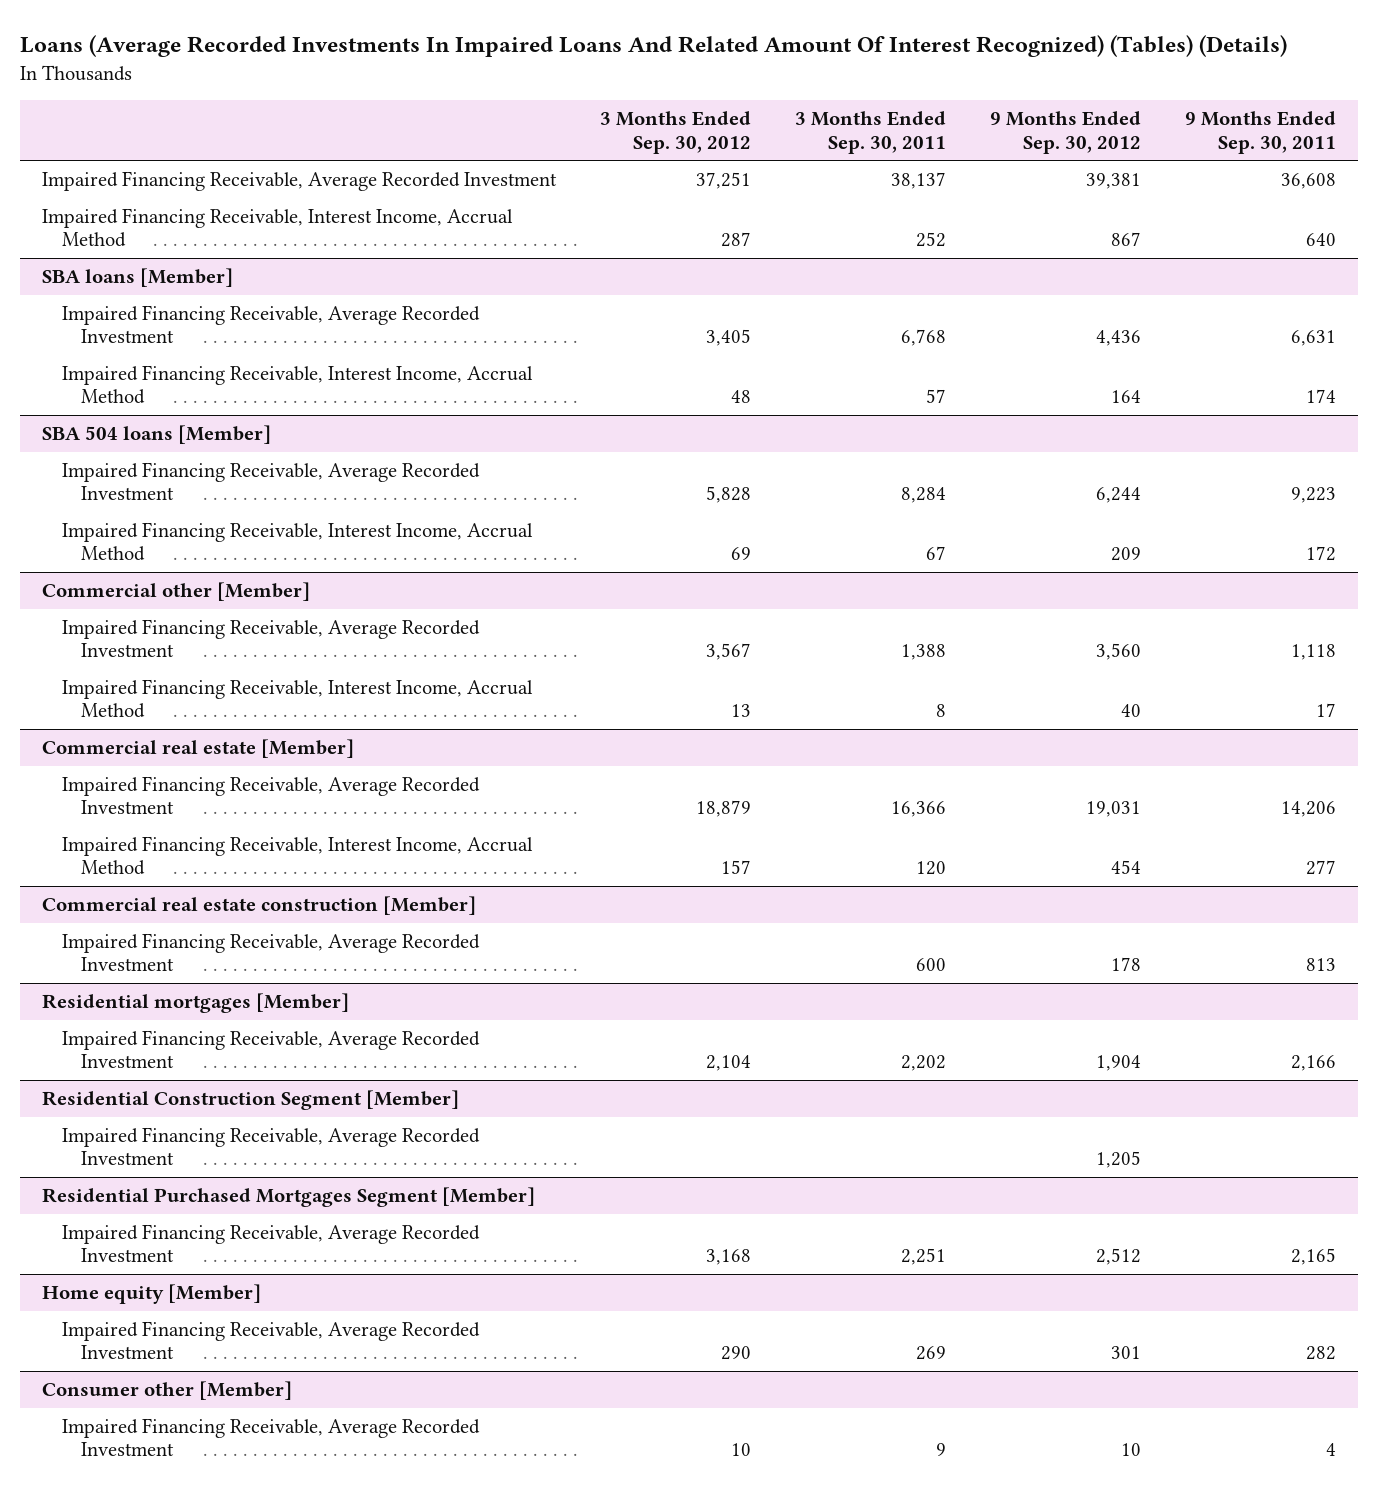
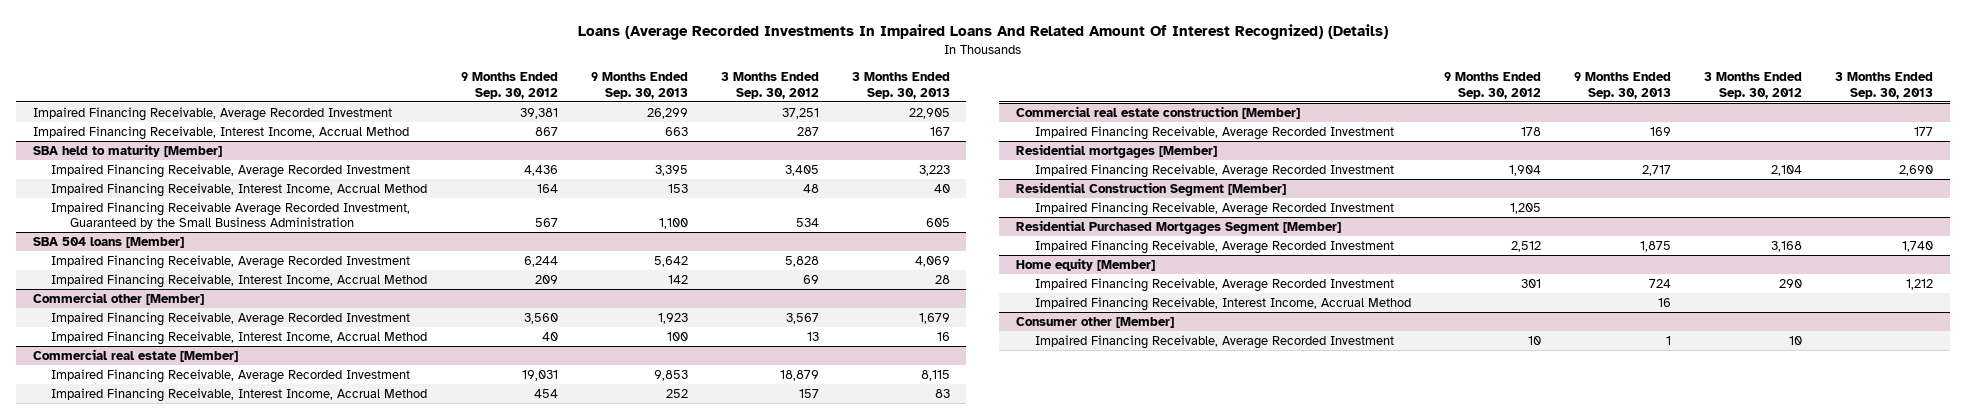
[20,35,1288,58] Loans (Average Recorded Investments In Impaired Loans And Related Amount Of Interest Recognized) (Tables) (Details) -> [577,24,1388,41] Loans (Average Recorded Investments In Impaired Loans And Related Amount Of Interest Recognized) (Details)
[795,111,947,154] 3 Months Ended Sep. 30, 2011 -> none
[1184,111,1336,154] 9 Months Ended Sep. 30, 2011 -> none
none -> [590,72,688,99] 9 Months Ended Sep. 30, 2013
none -> [851,72,950,99] 3 Months Ended Sep. 30, 2013
[42,267,234,287] SBA loans [Member] -> none
none -> [32,143,222,157] SBA held to maturity [Member]
none -> [51,201,411,230] Impaired Financing Receivable Average Recorded Investment, Guaranteed by the Small Business Administration
none -> [1034,296,1411,311] Impaired Financing Receivable, Interest Income, Accrual Method

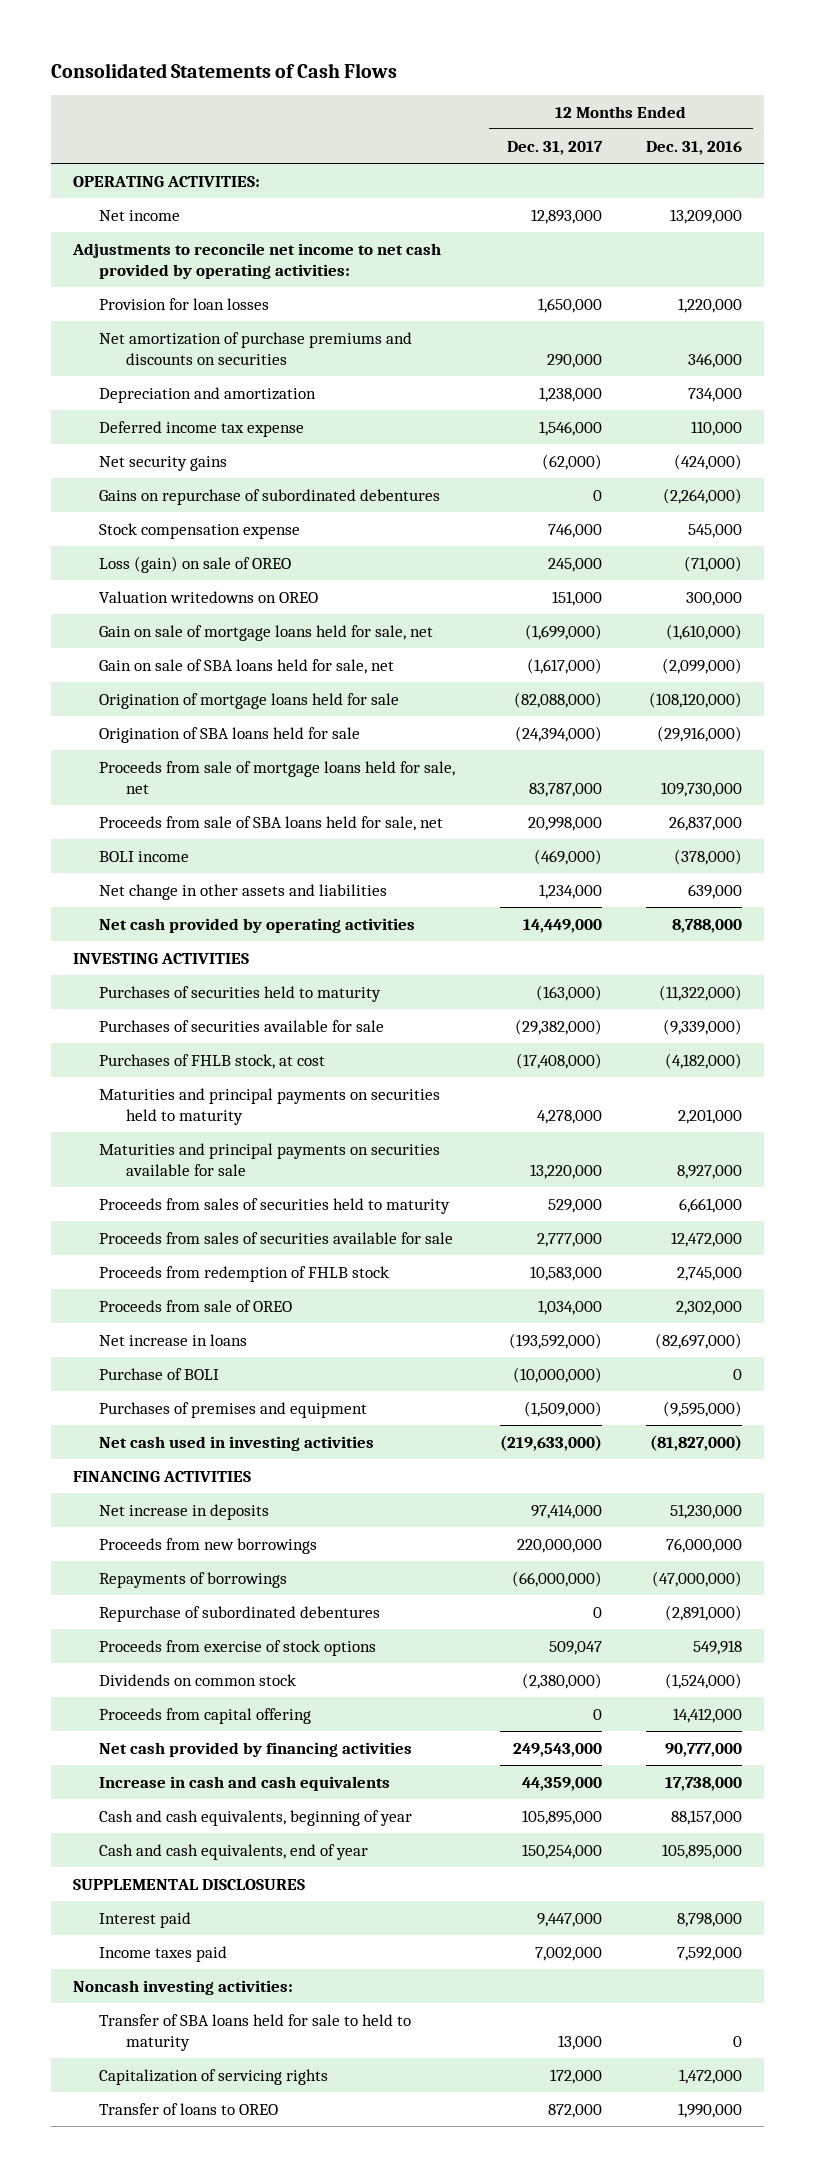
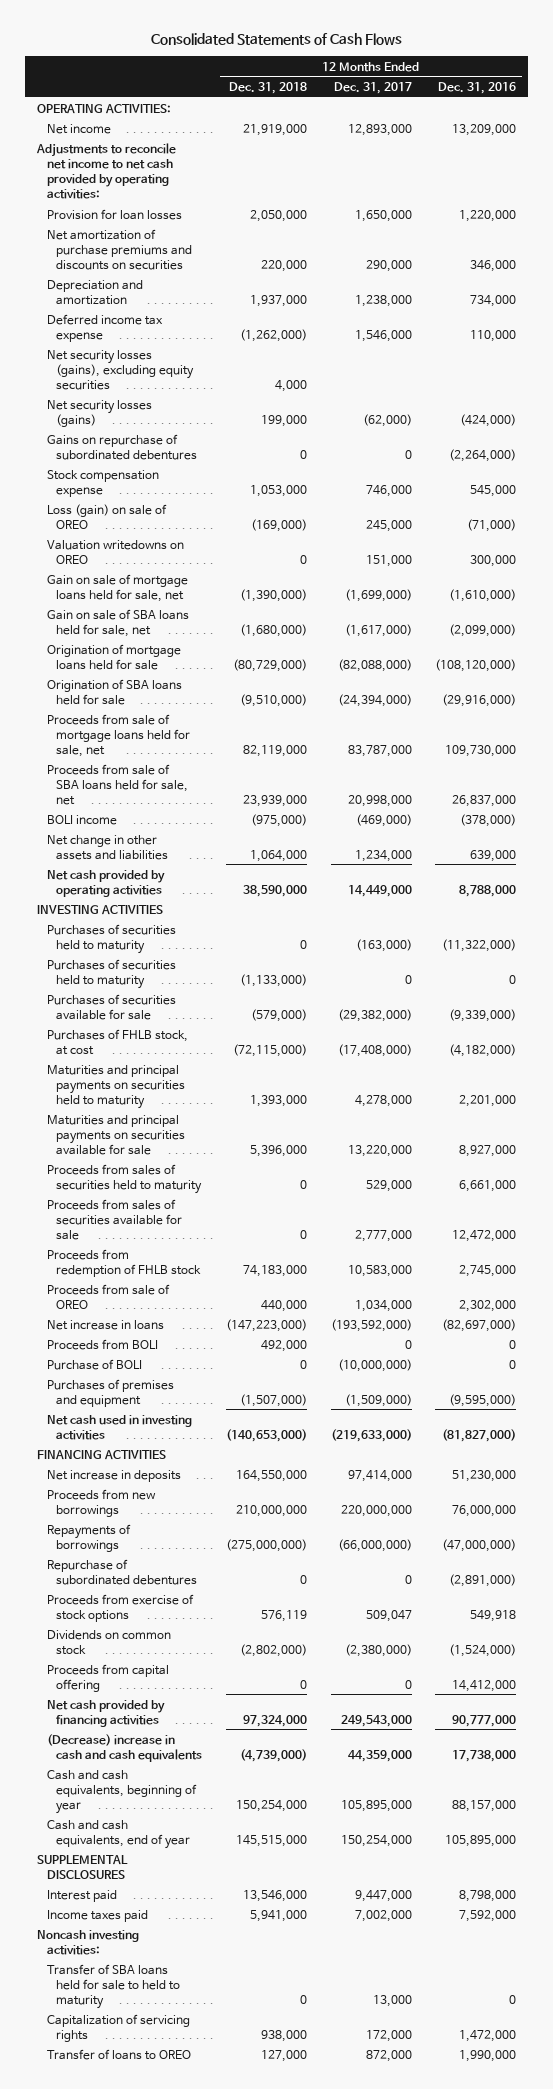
none -> [228,81,307,94] Dec. 31, 2018
none -> [46,349,195,390] Net security losses (gains), excluding equity securities
[99,455,228,471] Net security gains -> [46,399,152,427] Net security losses (gains)
none -> [46,958,176,989] Purchases of securities held to maturity
none -> [46,1338,158,1350] Proceeds from BOLI
[99,1775,391,1791] Increase in cash and cash equivalents -> [46,1733,203,1762] (Decrease) increase in cash and cash equivalents

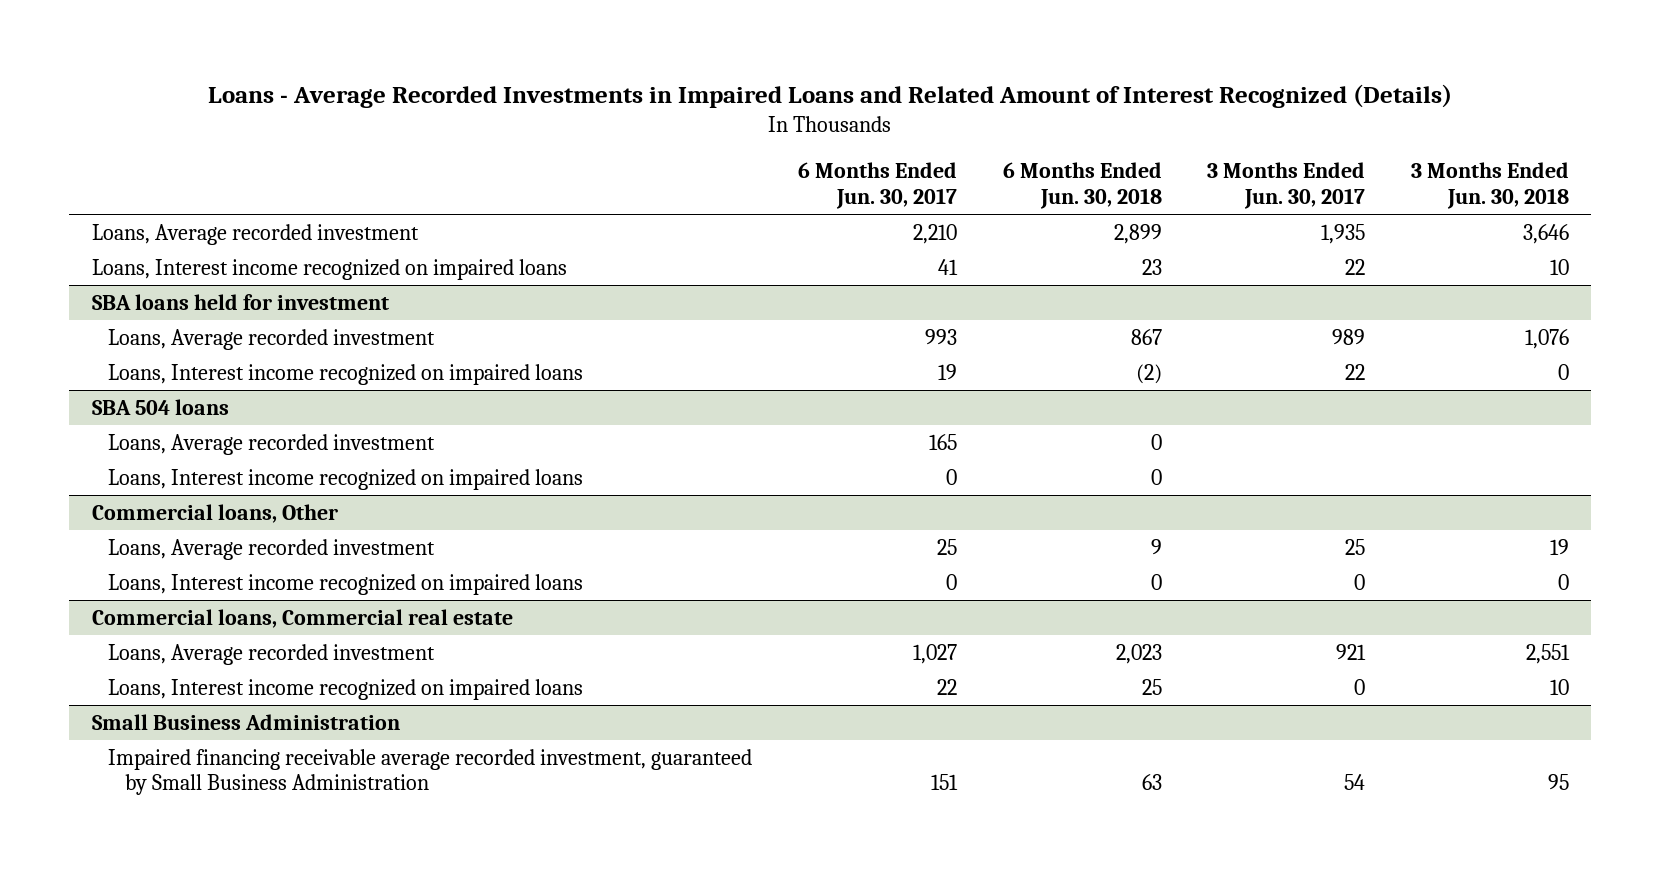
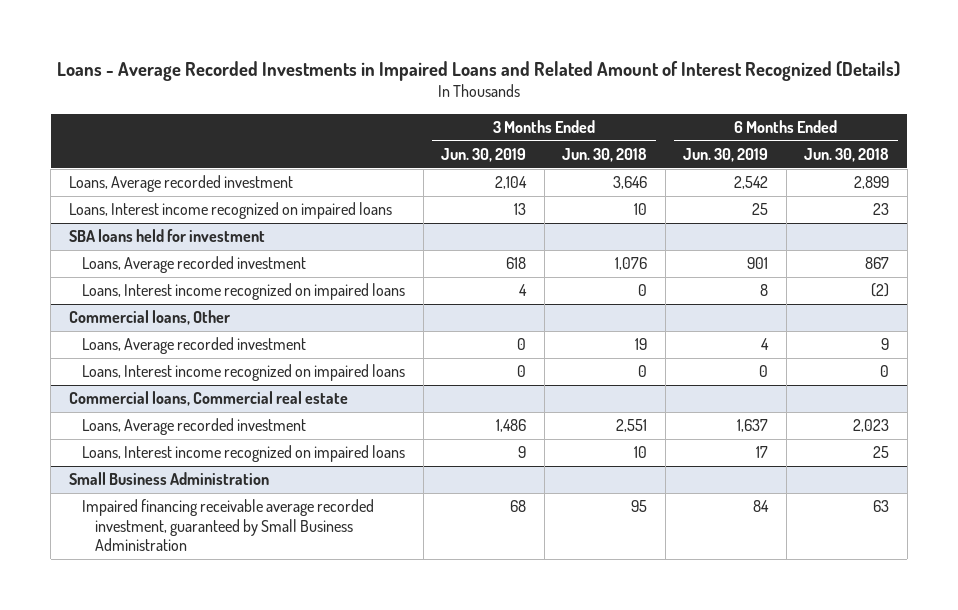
[797,162,957,209] 6 Months Ended Jun. 30, 2017 -> none
[1207,162,1366,209] 3 Months Ended Jun. 30, 2017 -> none
none -> [441,148,527,163] Jun. 30, 2019
none -> [683,148,769,163] Jun. 30, 2019
[91,399,229,416] SBA 504 loans -> none
[108,434,436,456] Loans, Average recorded investment -> none
[108,469,584,491] Loans, Interest income recognized on impaired loans -> none

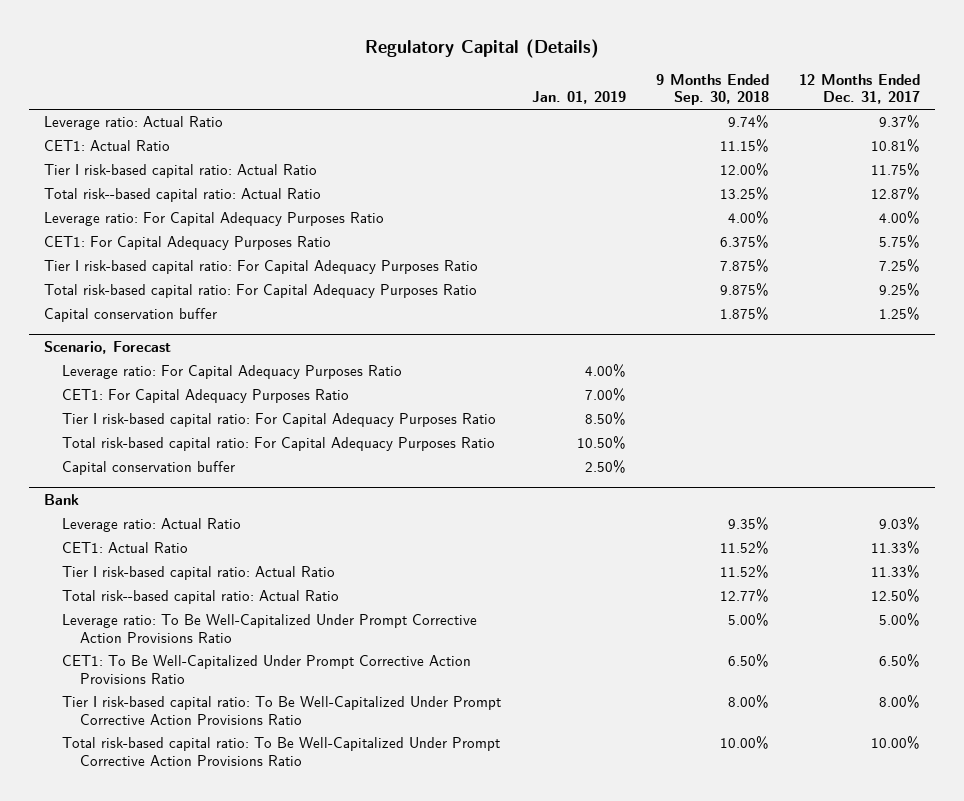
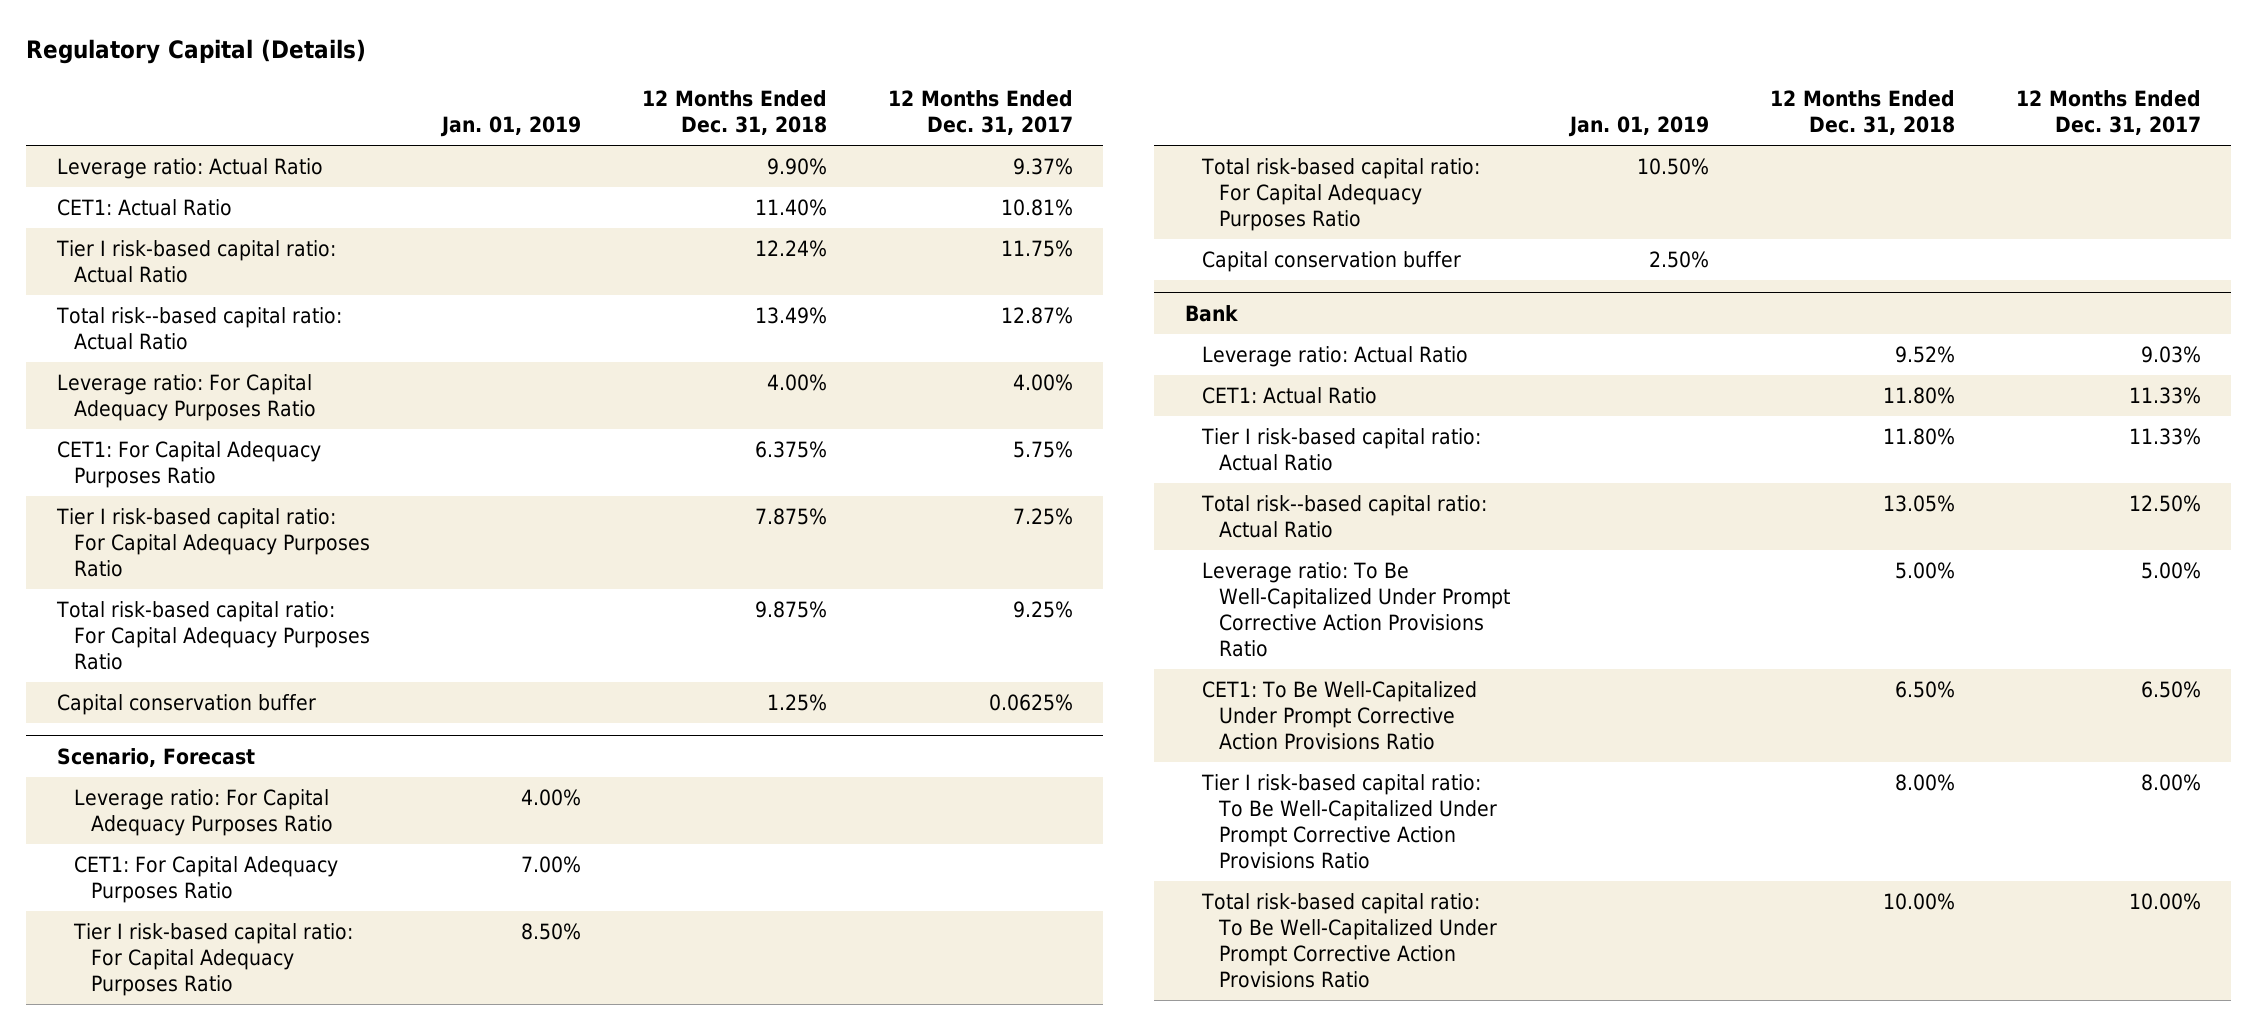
[655,73,769,106] 9 Months Ended Sep. 30, 2018 -> none
none -> [642,90,828,136] 12 Months Ended Dec. 31, 2018
[878,307,920,321] 1.25% -> [989,693,1074,711] 0.0625%

